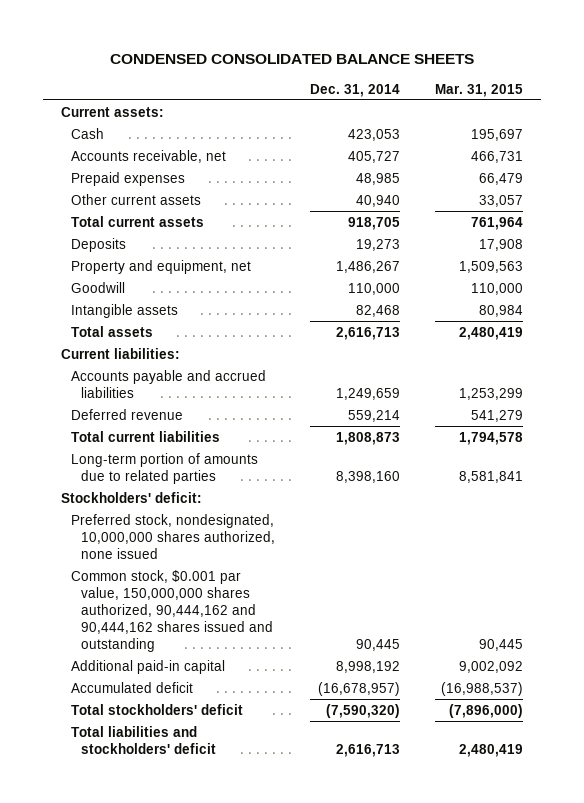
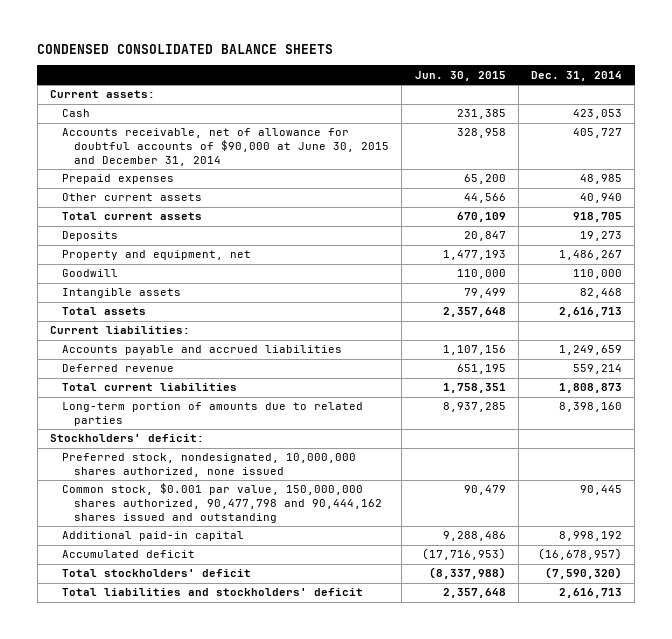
[435,83,524,97] Mar. 31, 2015 -> none
none -> [414,70,506,81] Jun. 30, 2015
[70,149,226,163] Accounts receivable, net -> [62,128,390,166] Accounts receivable, net of allowance for doubtful accounts of $90,000 at June 30, 2015 and December 31, 2014
[70,569,273,652] Common stock, $0.001 par value, 150,000,000 shares authorized, 90,444,162 and 90,444,162 shares issued and outstanding -> [62,483,383,523] Common stock, $0.001 par value, 150,000,000 shares authorized, 90,477,798 and 90,444,162 shares issued and outstanding

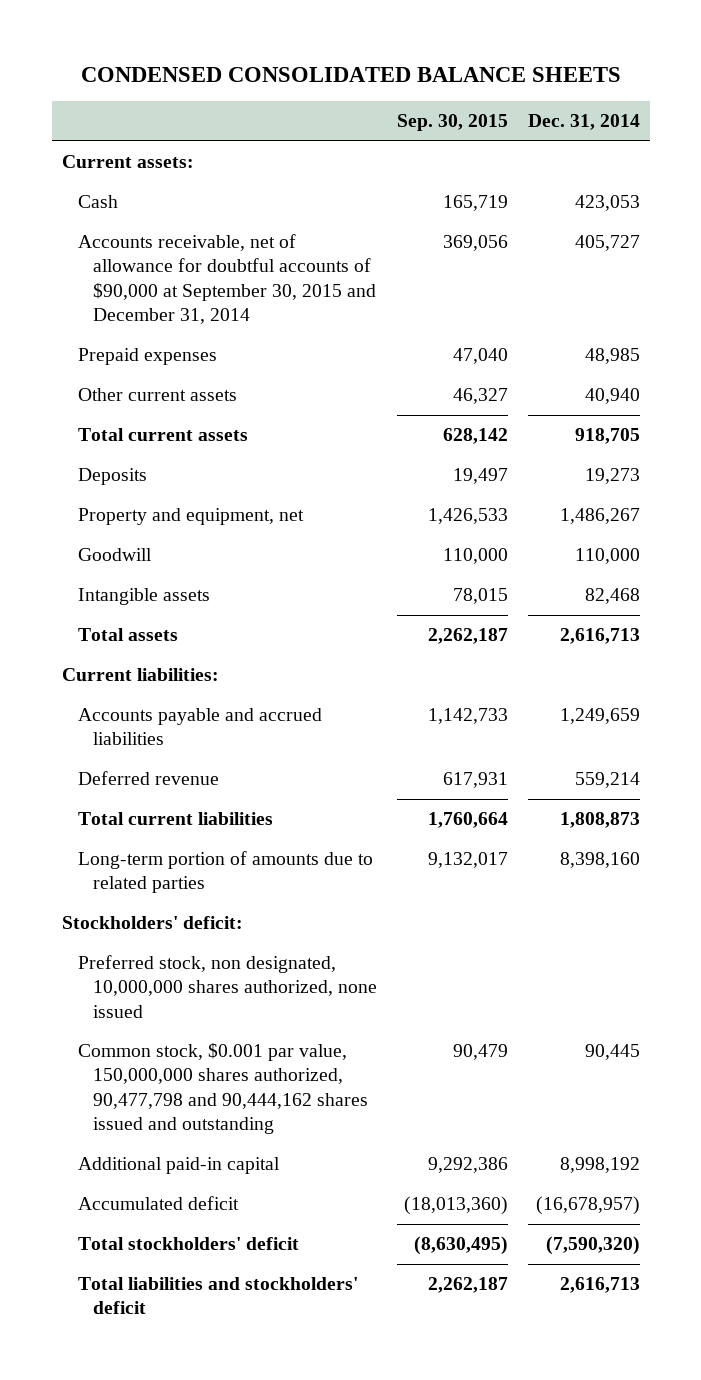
[414,70,506,81] Jun. 30, 2015 -> none
none -> [397,114,509,132] Sep. 30, 2015
[62,128,390,166] Accounts receivable, net of allowance for doubtful accounts of $90,000 at June 30, 2015 and December 31, 2014 -> [77,234,377,325] Accounts receivable, net of allowance for doubtful accounts of $90,000 at September 30, 2015 and December 31, 2014
[62,453,357,477] Preferred stock, nondesignated, 10,000,000 shares authorized, none issued -> [77,955,378,1018] Preferred stock, non designated, 10,000,000 shares authorized, none issued

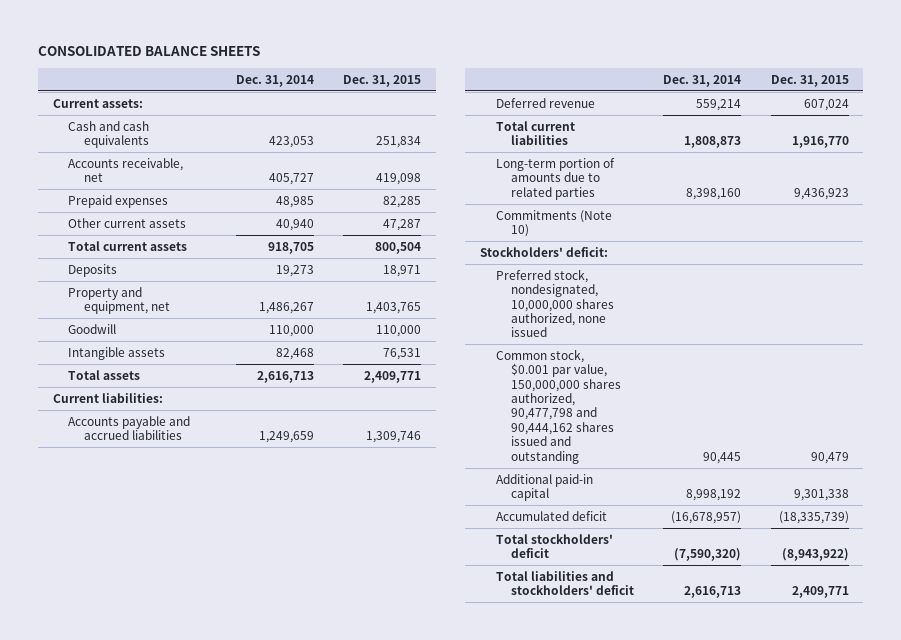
[80,66,621,82] CONDENSED CONSOLIDATED BALANCE SHEETS -> [38,46,261,57] CONSOLIDATED BALANCE SHEETS
[397,114,509,132] Sep. 30, 2015 -> none
none -> [343,74,422,87] Dec. 31, 2015
[77,195,118,209] Cash -> [68,120,150,149] Cash and cash equivalents
[77,234,377,325] Accounts receivable, net of allowance for doubtful accounts of $90,000 at September 30, 2015 and December 31, 2014 -> [68,157,184,183] Accounts receivable, net
none -> [495,209,612,238] Commitments (Note 10)
[77,955,378,1018] Preferred stock, non designated, 10,000,000 shares authorized, none issued -> [495,268,614,338] Preferred stock, nondesignated, 10,000,000 shares authorized, none issued

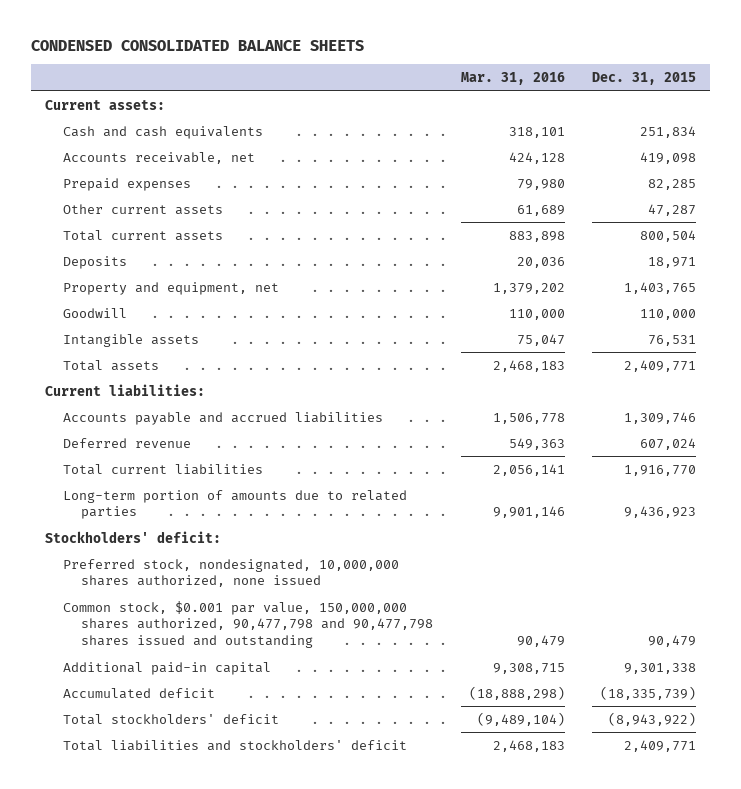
[38,46,261,57] CONSOLIDATED BALANCE SHEETS -> [30,40,364,52] CONDENSED CONSOLIDATED BALANCE SHEETS
[235,74,314,87] Dec. 31, 2014 -> none
none -> [460,72,565,86] Mar. 31, 2016
[495,209,612,238] Commitments (Note 10) -> none
[495,348,621,464] Common stock, $0.001 par value, 150,000,000 shares authorized, 90,477,798 and 90,444,162 shares issued and outstanding -> [62,600,433,648] Common stock, $0.001 par value, 150,000,000 shares authorized, 90,477,798 and 90,477,798 shares issued and outstanding

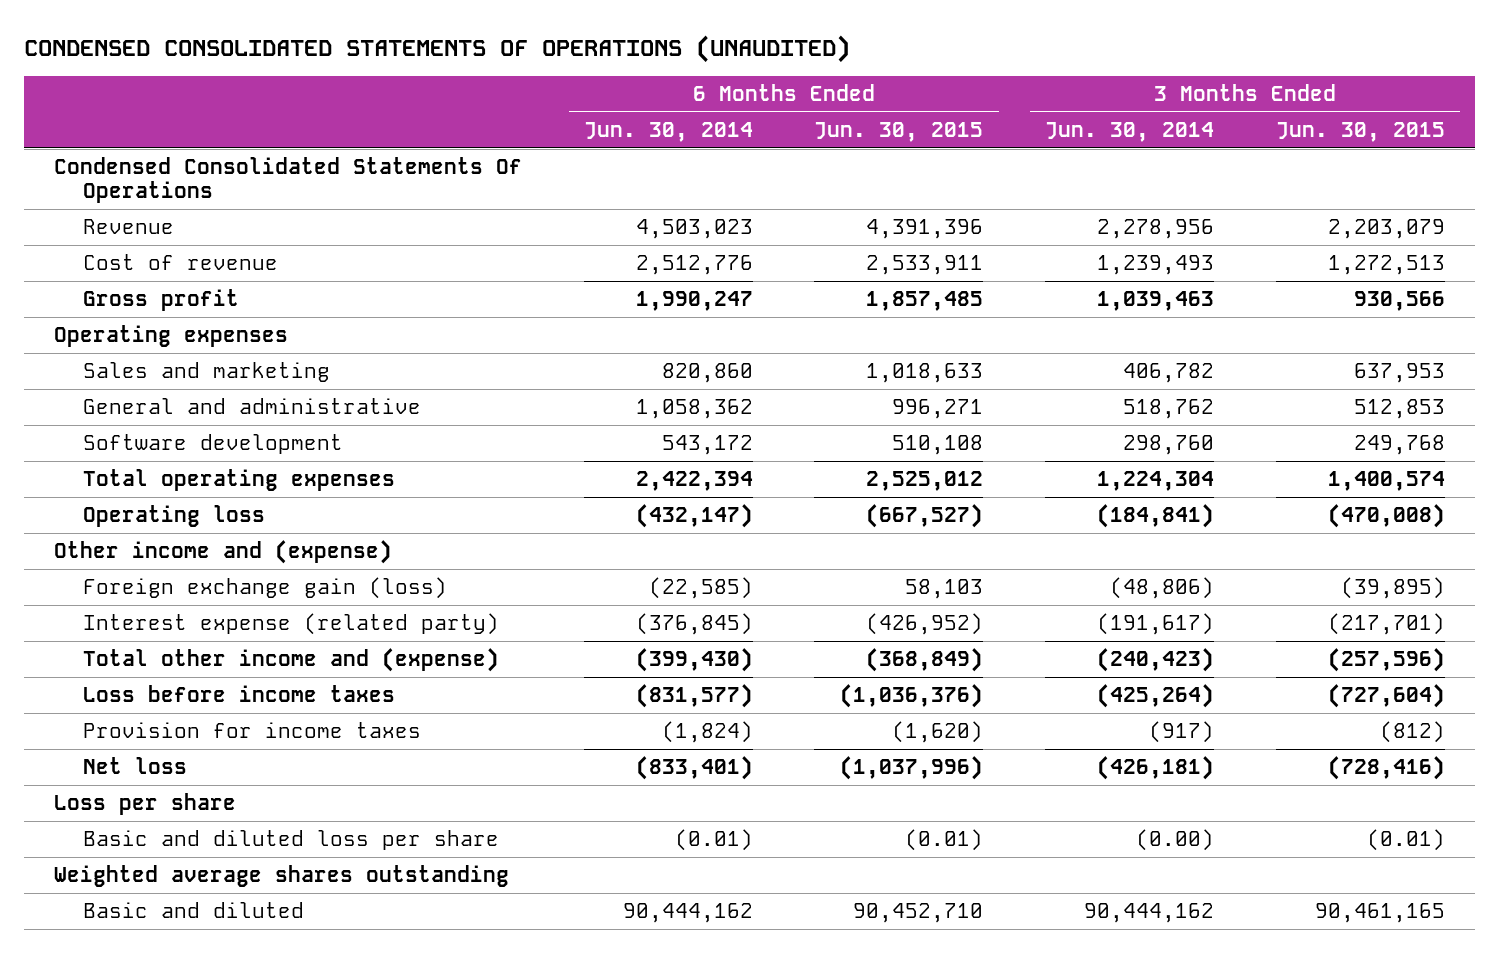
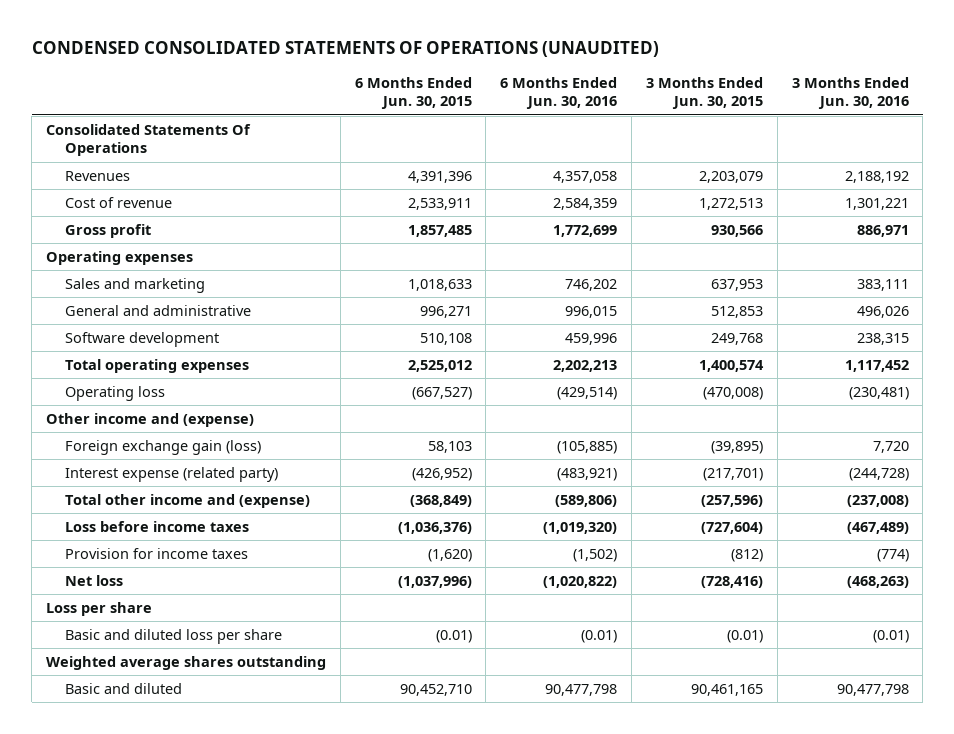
[583,122,753,143] Jun. 30, 2014 -> none
[1045,122,1215,143] Jun. 30, 2014 -> none
none -> [500,76,618,110] 6 Months Ended Jun. 30, 2016
none -> [791,76,909,110] 3 Months Ended Jun. 30, 2016
[54,157,523,204] Condensed Consolidated Statements Of Operations -> [45,123,251,157] Consolidated Statements Of Operations
[82,219,174,235] Revenue -> [64,170,130,181] Revenues

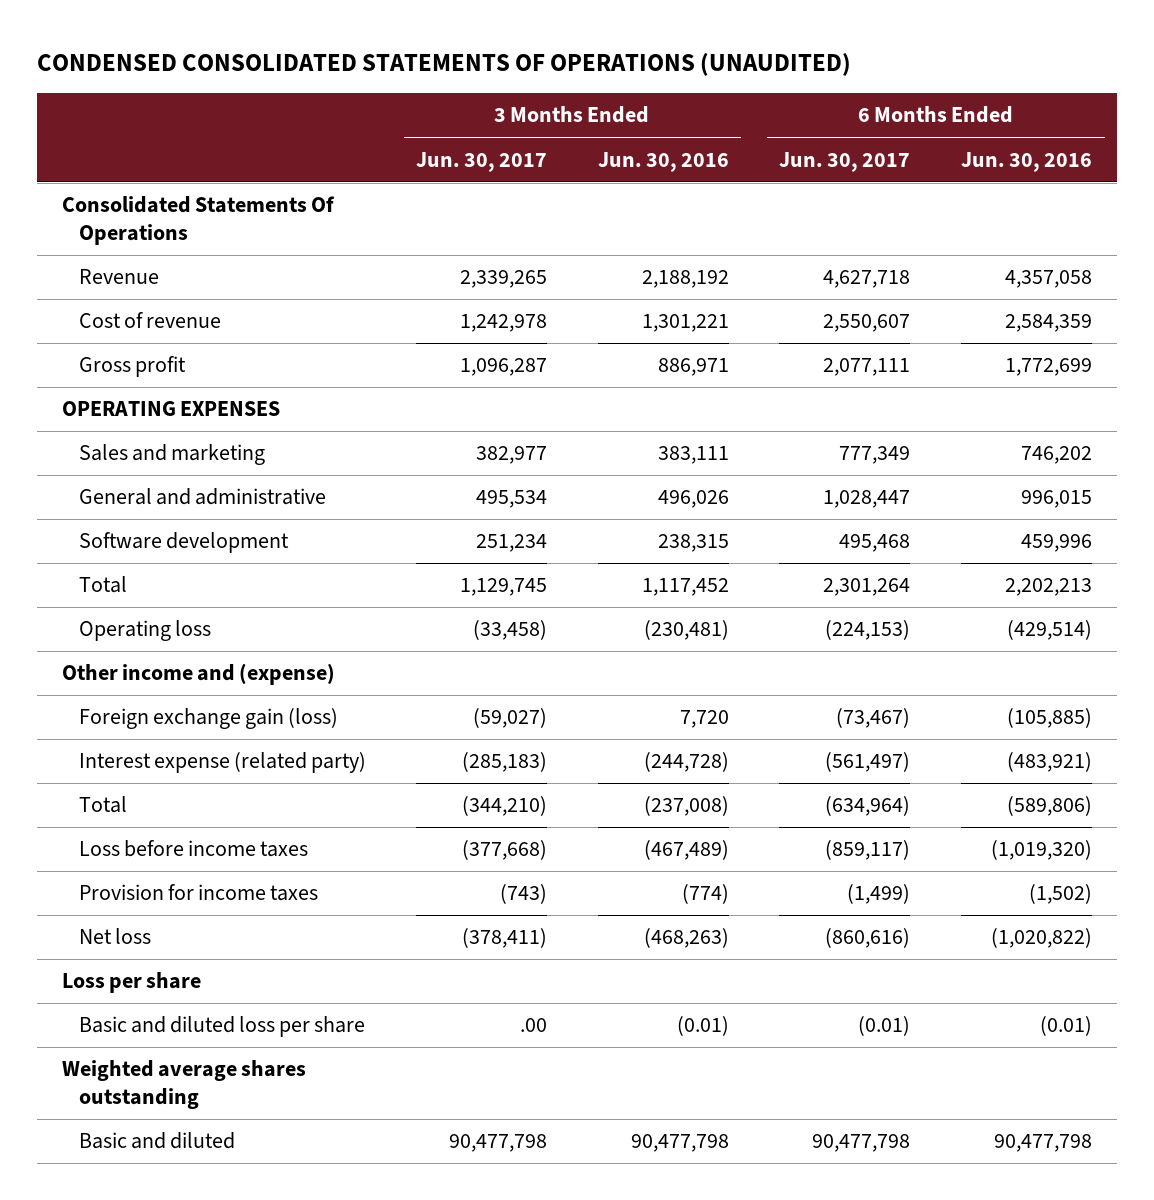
[354,76,472,110] 6 Months Ended Jun. 30, 2015 -> none
[645,76,763,110] 3 Months Ended Jun. 30, 2015 -> none
none -> [416,151,548,172] Jun. 30, 2017
none -> [779,151,911,172] Jun. 30, 2017
[64,170,130,181] Revenues -> [78,269,159,285] Revenue
[45,250,193,265] Operating expenses -> [62,401,281,417] OPERATING EXPENSES
[64,358,249,373] Total operating expenses -> [78,576,127,594] Total
[64,493,310,508] Total other income and (expense) -> [78,796,127,814] Total

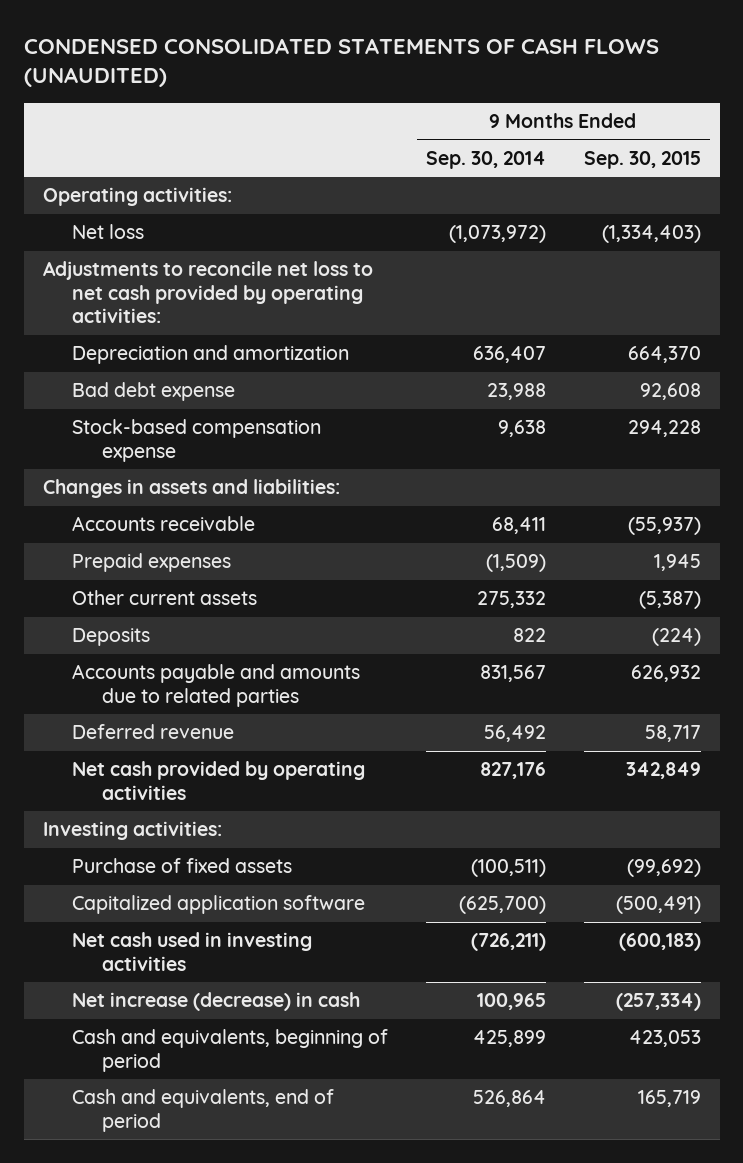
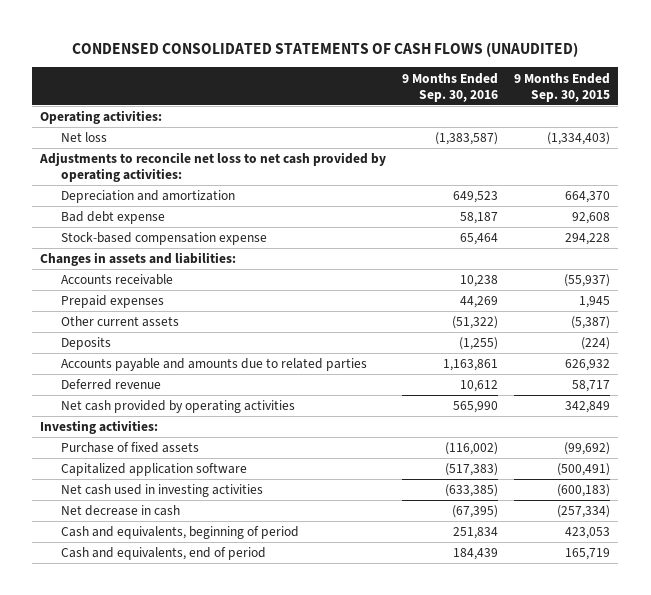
[426,150,547,169] Sep. 30, 2014 -> none
none -> [402,72,499,102] 9 Months Ended Sep. 30, 2016
[72,992,361,1012] Net increase (decrease) in cash -> [61,505,181,517] Net decrease in cash

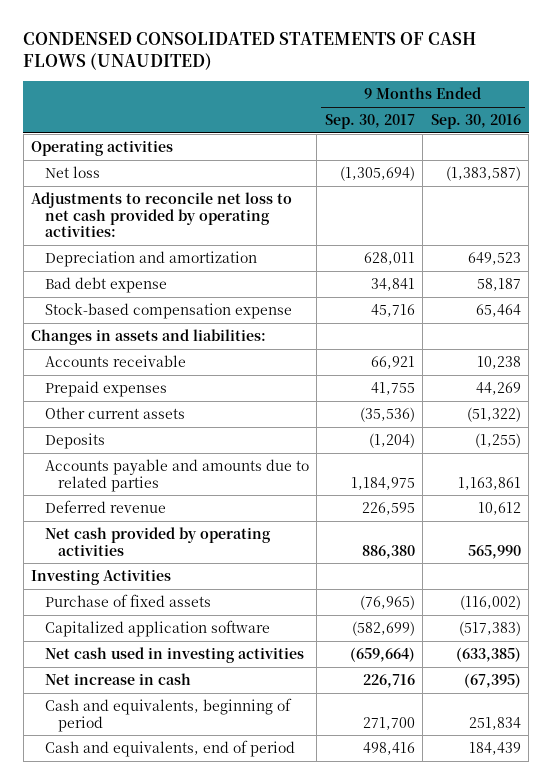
[514,72,611,102] 9 Months Ended Sep. 30, 2015 -> none
none -> [324,114,415,130] Sep. 30, 2017
[40,110,163,125] Operating activities: -> [31,140,174,157] Operating activities
[40,420,159,435] Investing activities: -> [31,569,172,586] Investing Activities
[61,505,181,517] Net decrease in cash -> [44,673,191,686] Net increase in cash

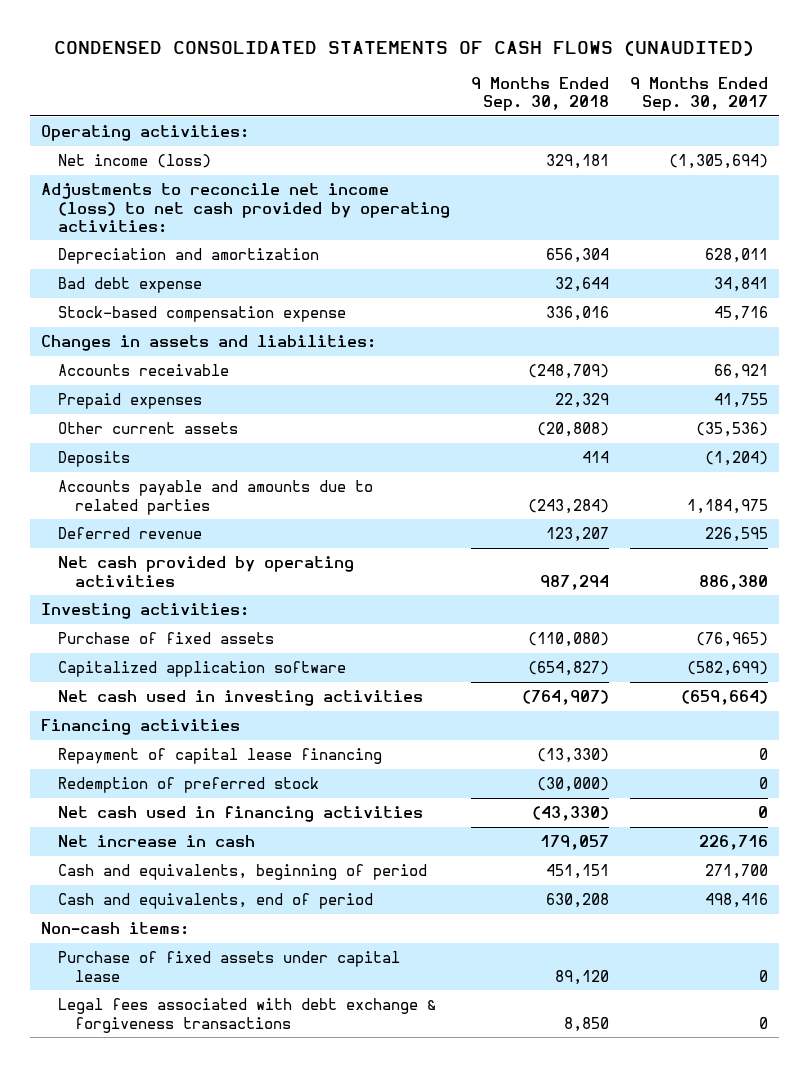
[430,114,521,130] Sep. 30, 2016 -> none
none -> [470,76,609,112] 9 Months Ended Sep. 30, 2018
[31,140,174,157] Operating activities -> [40,125,249,142] Operating activities:
[44,166,100,179] Net loss -> [57,154,211,169] Net income (loss)
[31,192,293,237] Adjustments to reconcile net loss to net cash provided by operating activities: -> [40,183,450,233] Adjustments to reconcile net income (loss) to net cash provided by operating activities:
[31,569,172,586] Investing Activities -> [40,603,249,620] Investing activities:
none -> [40,719,240,736] Financing activities
none -> [57,748,382,765] Repayment of capital lease financing
none -> [57,777,319,794] Redemption of preferred stock
none -> [57,806,423,823] Net cash used in financing activities
none -> [40,922,189,936] Non-cash items:
none -> [57,951,400,982] Purchase of fixed assets under capital lease
none -> [57,998,436,1033] Legal fees associated with debt exchange & forgiveness transactions

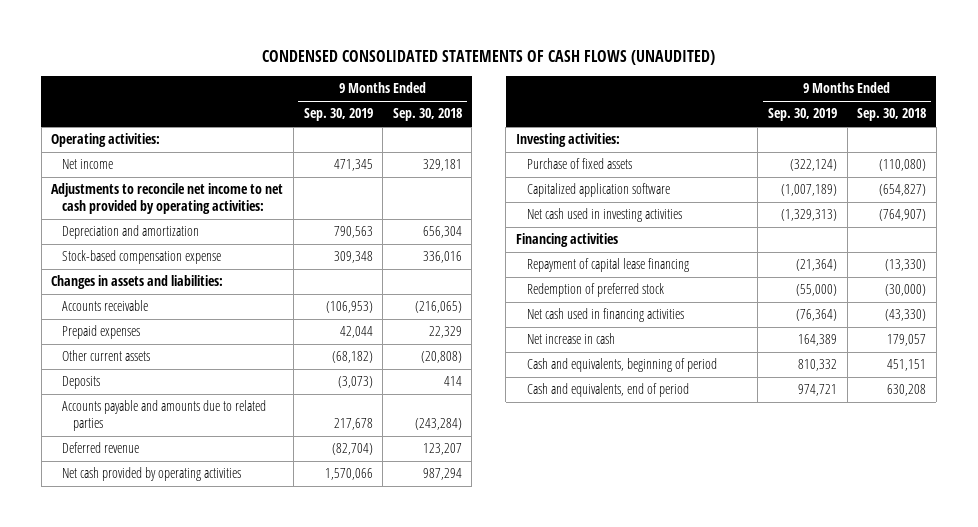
[630,76,769,112] 9 Months Ended Sep. 30, 2017 -> none
none -> [303,108,373,122] Sep. 30, 2019
[57,154,211,169] Net income (loss) -> [62,159,114,170] Net income
[40,183,450,233] Adjustments to reconcile net income (loss) to net cash provided by operating activities: -> [51,183,284,215] Adjustments to reconcile net income to net cash provided by operating activities:
[57,277,202,294] Bad debt expense -> none
[527,364,609,380] (248,709) -> [414,301,462,314] (216,065)
[40,922,189,936] Non-cash items: -> none
[57,951,400,982] Purchase of fixed assets under capital lease -> none
[57,998,436,1033] Legal fees associated with debt exchange & forgiveness transactions -> none

